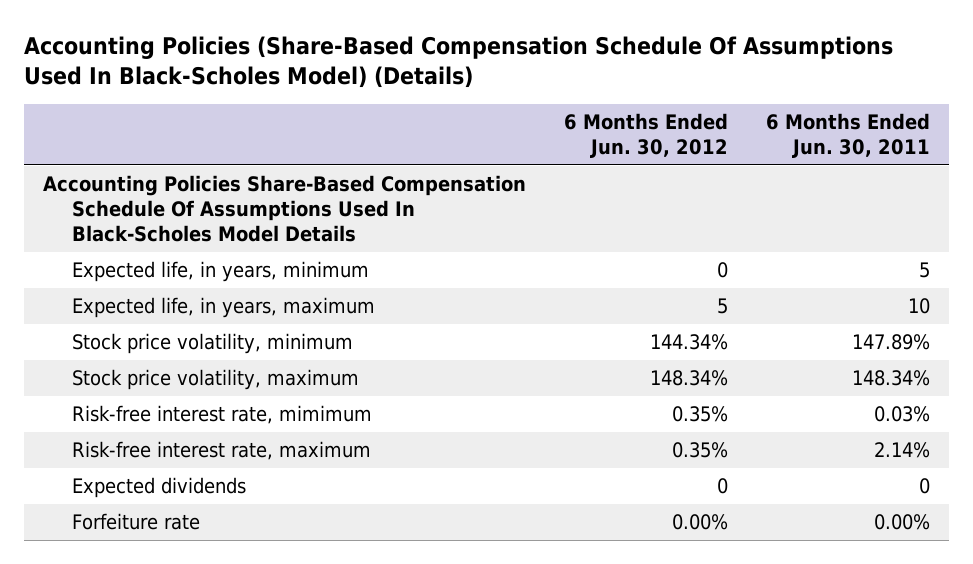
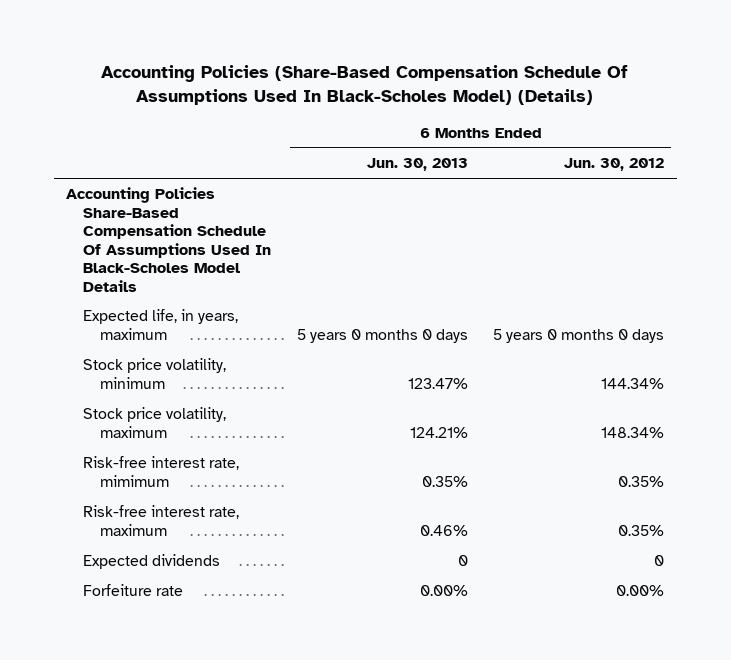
[765,113,930,158] 6 Months Ended Jun. 30, 2011 -> none
none -> [366,158,468,172] Jun. 30, 2013
[72,261,370,283] Expected life, in years, minimum -> none
[716,298,728,315] 5 -> [493,328,665,343] 5 years 0 months 0 days

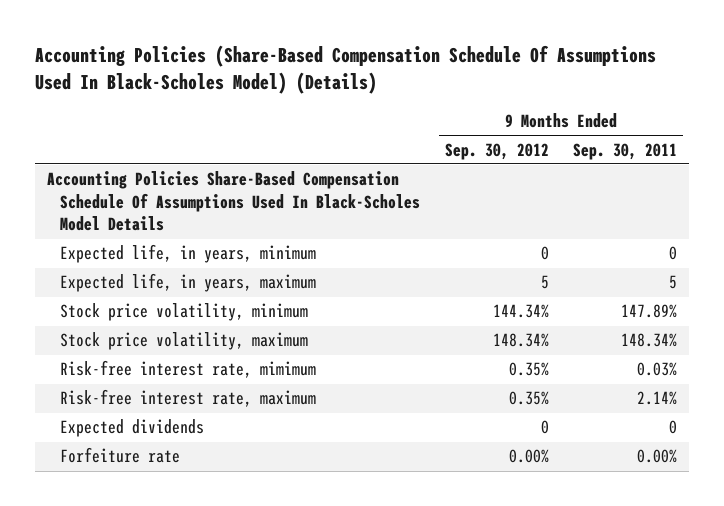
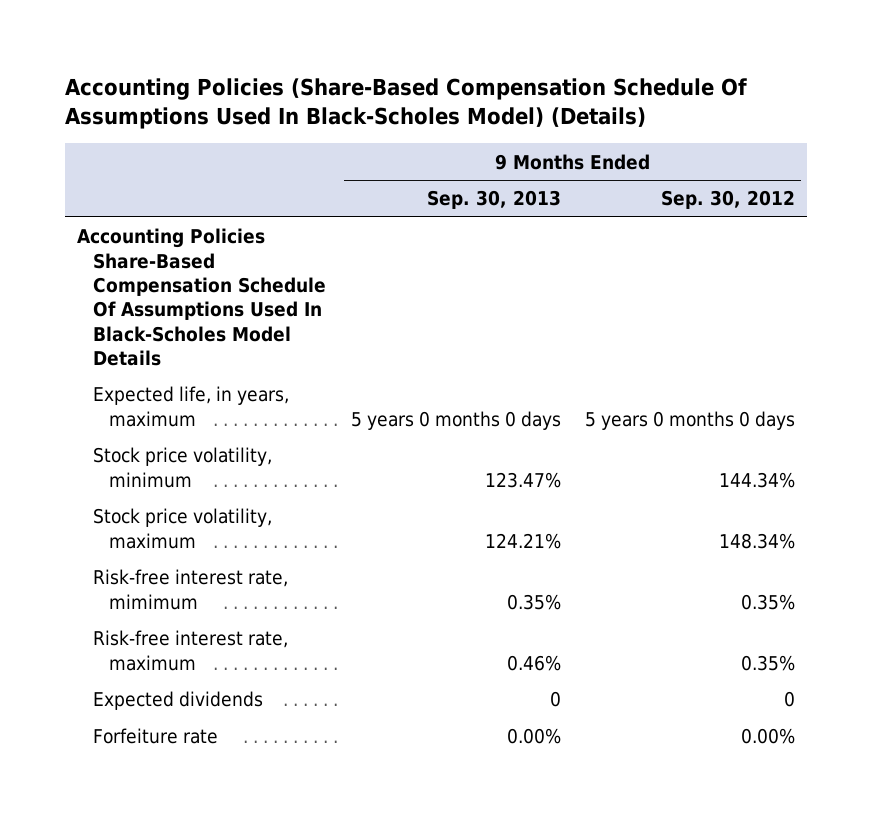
[573,142,678,160] Sep. 30, 2011 -> none
none -> [426,190,561,210] Sep. 30, 2013
[60,244,317,264] Expected life, in years, minimum -> none
[540,275,549,290] 5 -> [585,410,796,430] 5 years 0 months 0 days

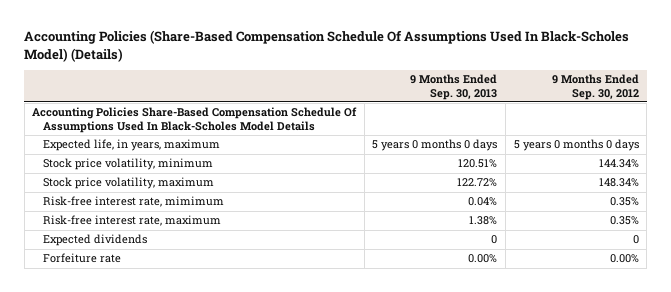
[484,471,561,488] 123.47% -> [458,159,498,169] 120.51%
[484,532,561,549] 124.21% -> [457,178,498,188] 122.72%
[506,593,561,610] 0.35% -> [468,197,498,207] 0.04%
[506,654,561,671] 0.46% -> [469,216,498,226] 1.38%

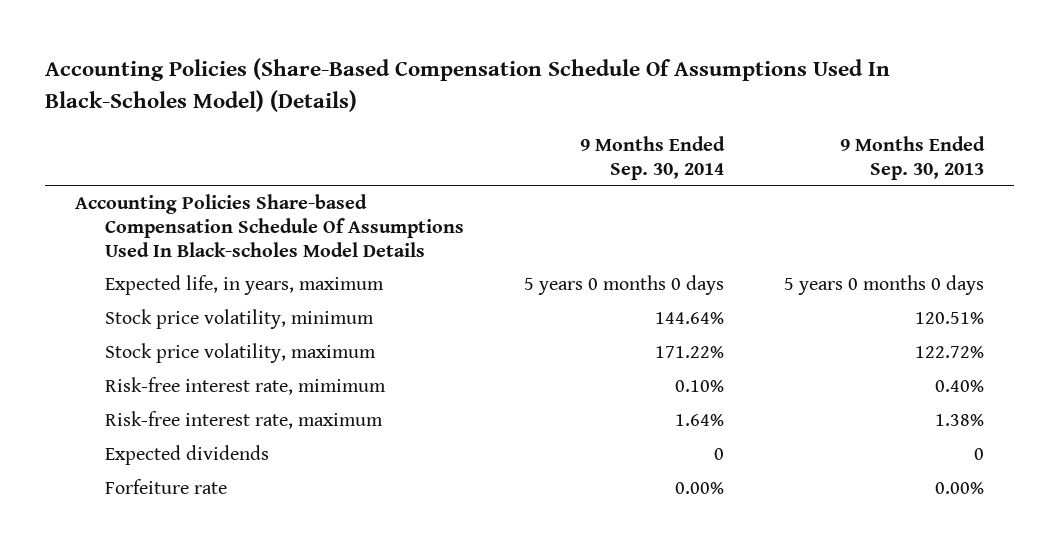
[551,74,639,100] 9 Months Ended Sep. 30, 2012 -> none
none -> [579,135,725,180] 9 Months Ended Sep. 30, 2014
[32,107,358,133] Accounting Policies Share-Based Compensation Schedule Of Assumptions Used In Black-Scholes Model Details -> [74,194,464,257] Accounting Policies Share-based Compensation Schedule Of Assumptions Used In Black-scholes Model Details
[468,197,498,207] 0.04% -> [935,380,985,393] 0.40%

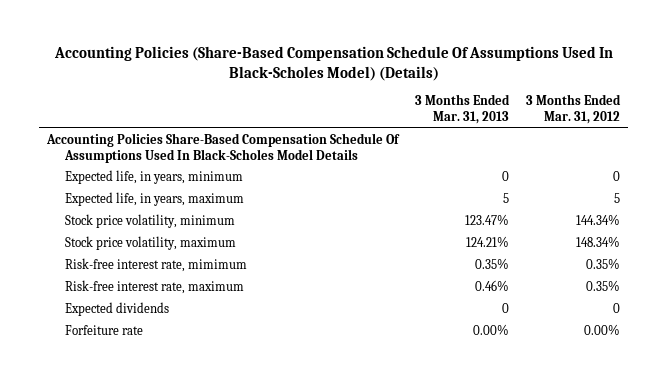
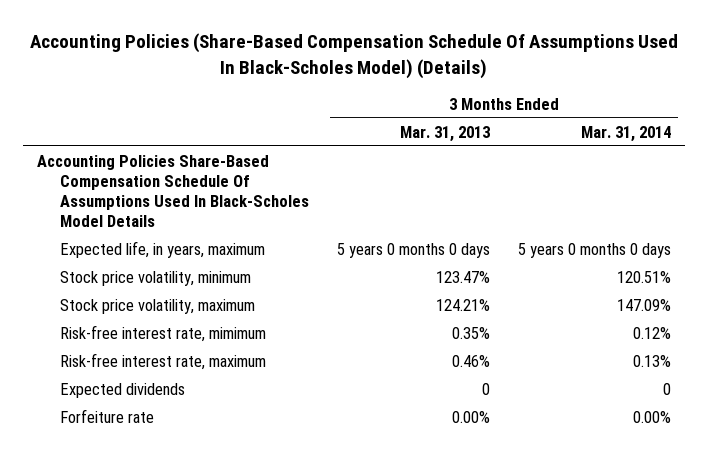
[525,94,621,125] 3 Months Ended Mar. 31, 2012 -> none
none -> [580,125,671,142] Mar. 31, 2014
[65,170,244,185] Expected life, in years, minimum -> none
[503,193,510,204] 5 -> [337,242,491,258] 5 years 0 months 0 days

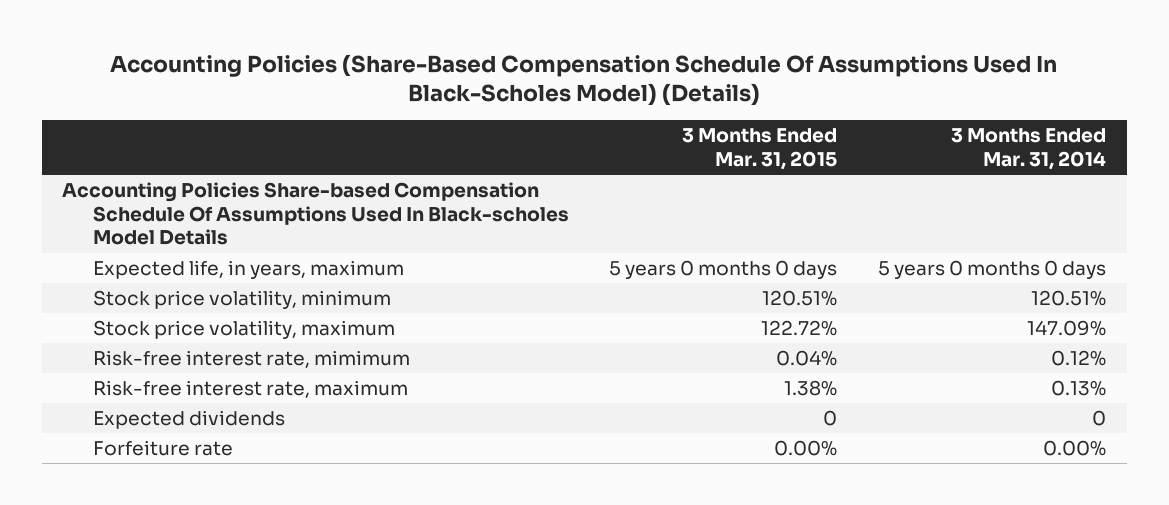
[400,125,491,142] Mar. 31, 2013 -> none
none -> [682,128,838,171] 3 Months Ended Mar. 31, 2015
[36,154,310,227] Accounting Policies Share-Based Compensation Schedule Of Assumptions Used In Black-Scholes Model Details -> [62,182,569,246] Accounting Policies Share-based Compensation Schedule Of Assumptions Used In Black-scholes Model Details

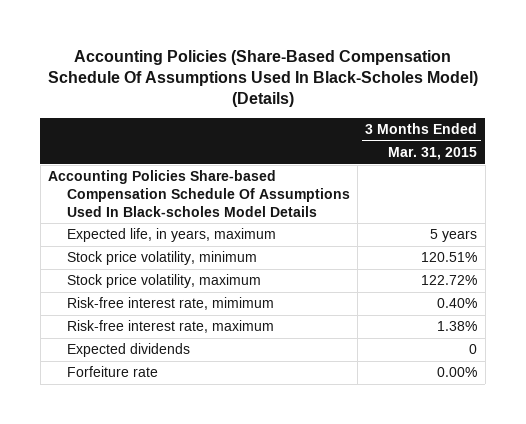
[951,128,1107,171] 3 Months Ended Mar. 31, 2014 -> none
[609,260,838,280] 5 years 0 months 0 days -> [430,229,478,243] 5 years
[776,350,838,367] 0.04% -> [437,298,478,309] 0.40%

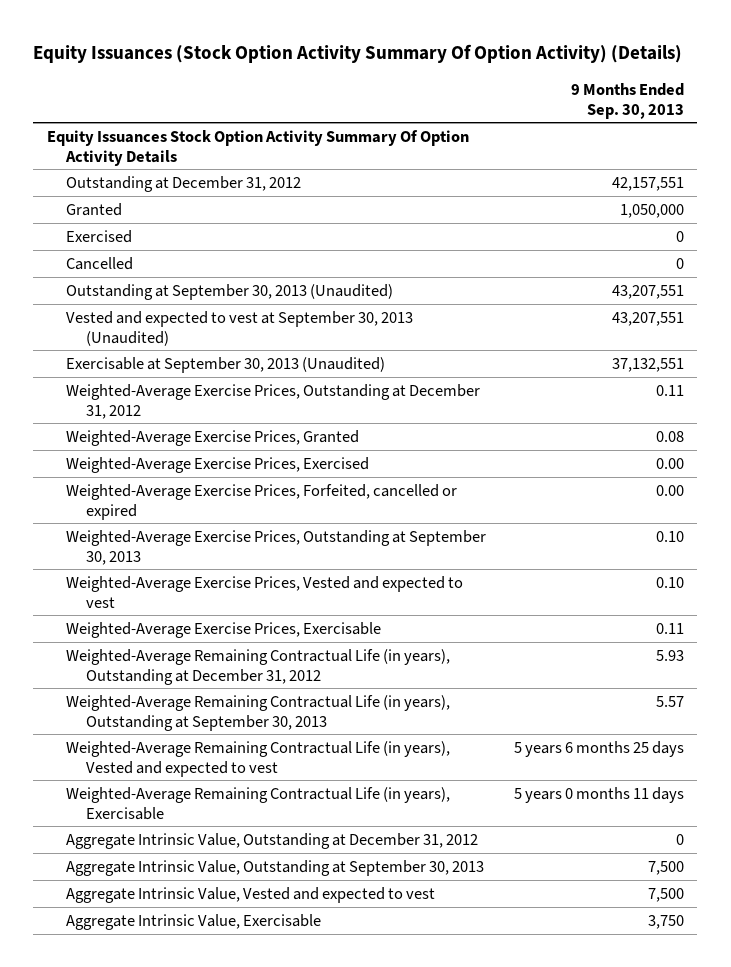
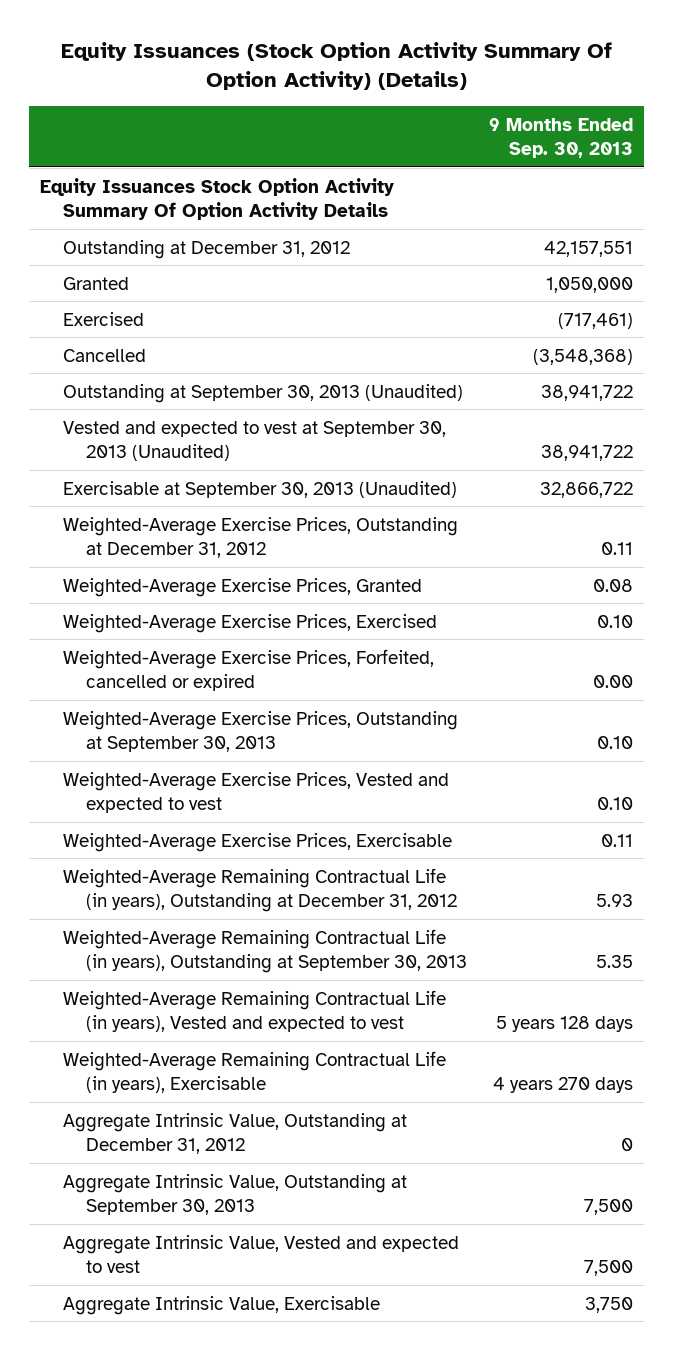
[675,230,684,242] 0 -> [558,312,634,329] (717,461)
[675,257,684,269] 0 -> [533,348,634,365] (3,548,368)
[611,284,684,299] 43,207,551 -> [541,384,634,401] 38,941,722
[611,311,684,326] 43,207,551 -> [541,444,634,461] 38,941,722
[611,357,684,372] 37,132,551 -> [540,481,634,498] 32,866,722
[655,457,684,469] 0.00 -> [597,614,634,628] 0.10
[655,695,684,707] 5.57 -> [596,954,634,968] 5.35
[513,740,684,757] 5 years 6 months 25 days -> [496,1015,634,1032] 5 years 128 days
[513,786,684,803] 5 years 0 months 11 days -> [493,1076,634,1093] 4 years 270 days

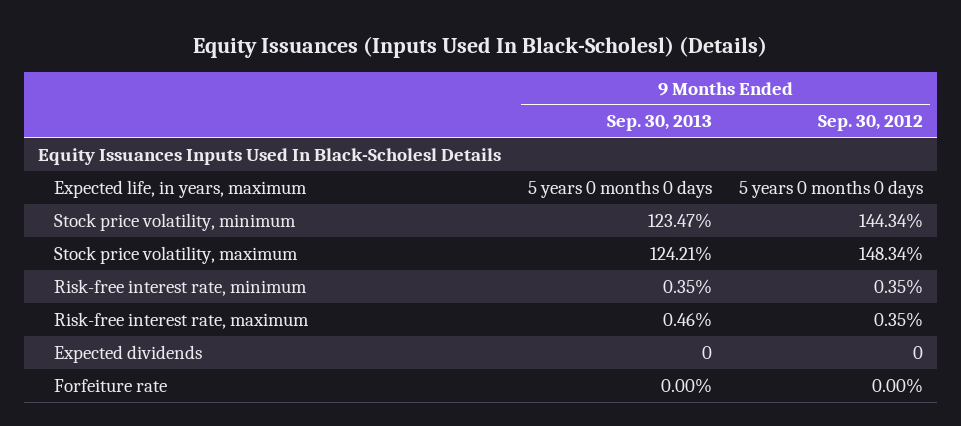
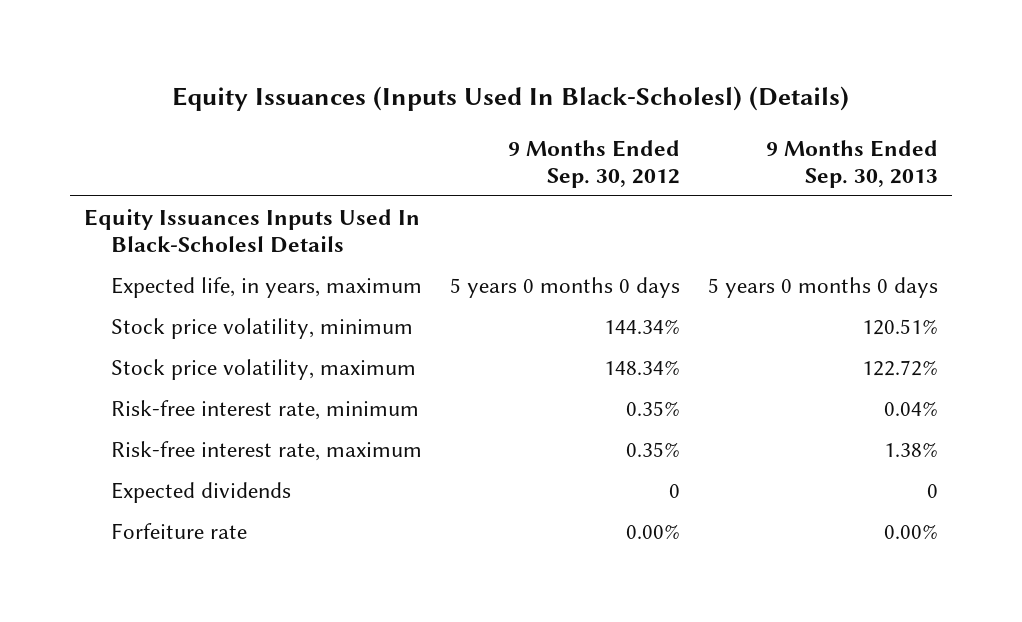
[647,212,712,228] 123.47% -> [862,318,939,335] 120.51%
[649,245,712,261] 124.21% -> [862,359,939,376] 122.72%
[662,278,712,294] 0.35% -> [884,400,939,416] 0.04%
[662,311,712,327] 0.46% -> [884,441,939,457] 1.38%

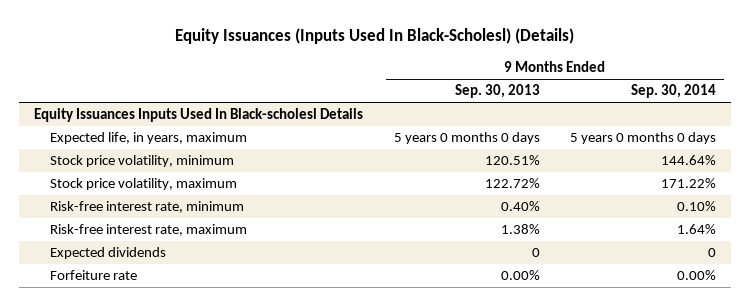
[508,139,681,188] 9 Months Ended Sep. 30, 2012 -> none
none -> [631,84,717,99] Sep. 30, 2014
[84,208,421,253] Equity Issuances Inputs Used In Black-Scholesl Details -> [34,108,364,123] Equity Issuances Inputs Used In Black-scholesl Details
[884,400,939,416] 0.04% -> [500,201,540,212] 0.40%

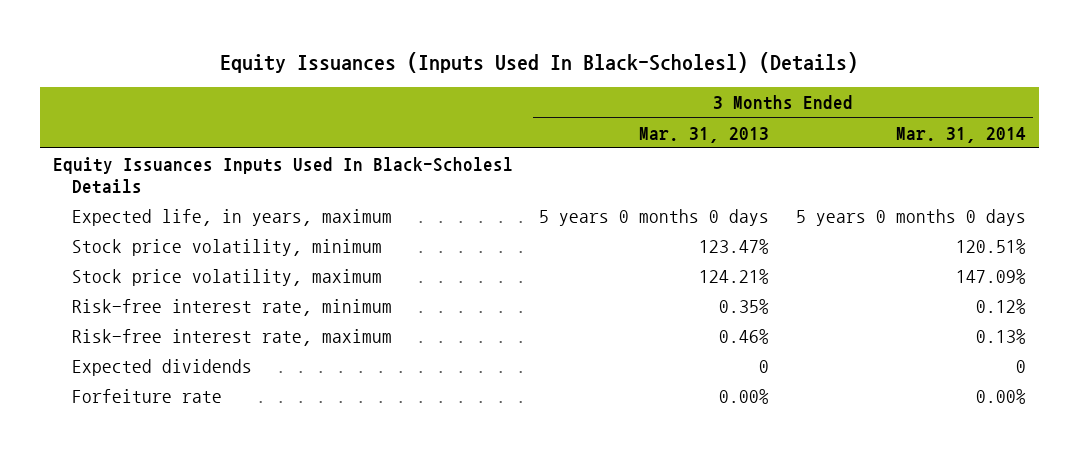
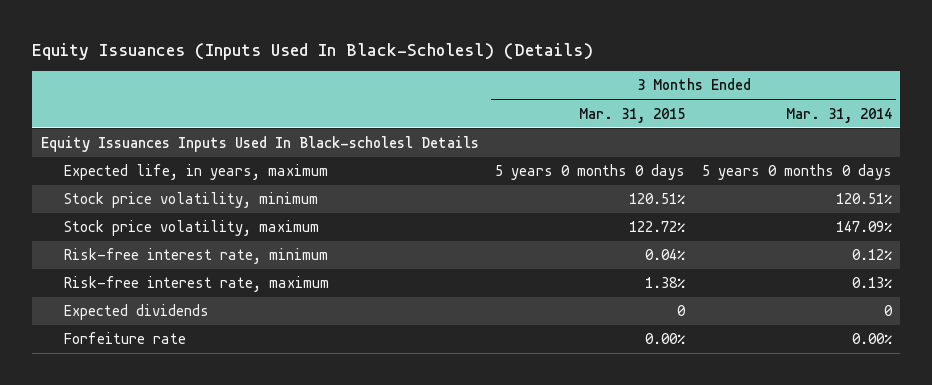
[639,126,770,143] Mar. 31, 2013 -> none
none -> [579,107,686,123] Mar. 31, 2015
[52,157,513,195] Equity Issuances Inputs Used In Black-Scholesl Details -> [40,136,479,153] Equity Issuances Inputs Used In Black-scholesl Details

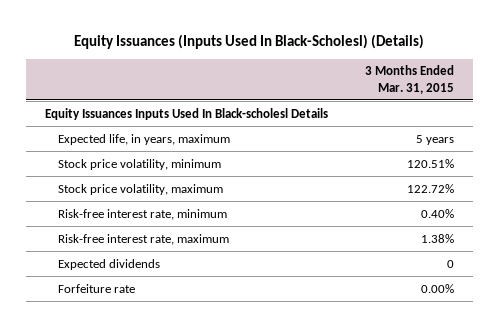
[785,107,892,123] Mar. 31, 2014 -> none
[495,164,686,181] 5 years 0 months 0 days -> [416,134,455,145] 5 years
[645,249,686,261] 0.04% -> [421,208,455,218] 0.40%

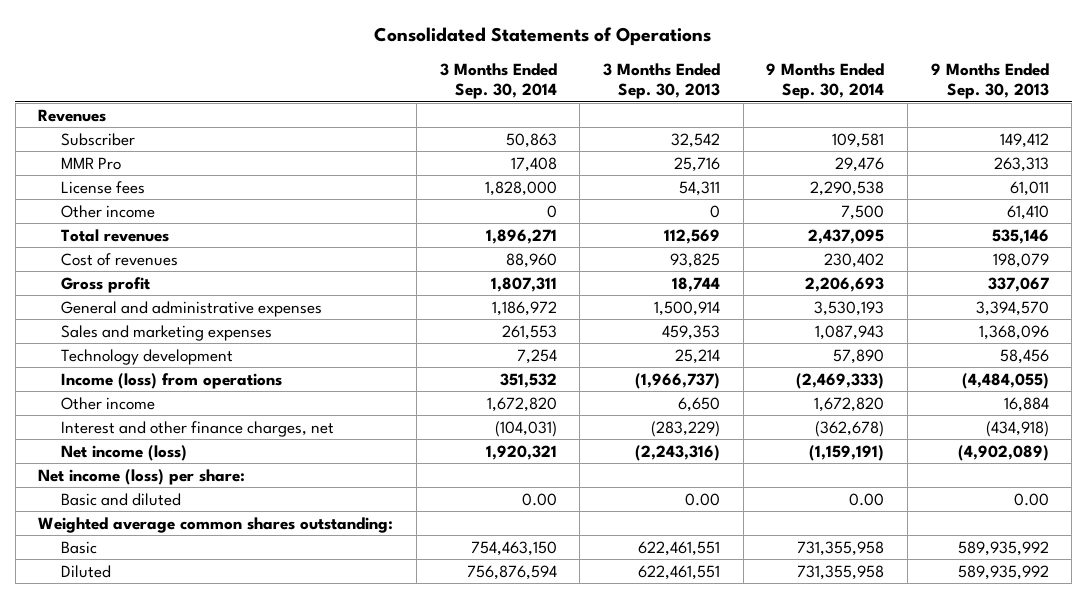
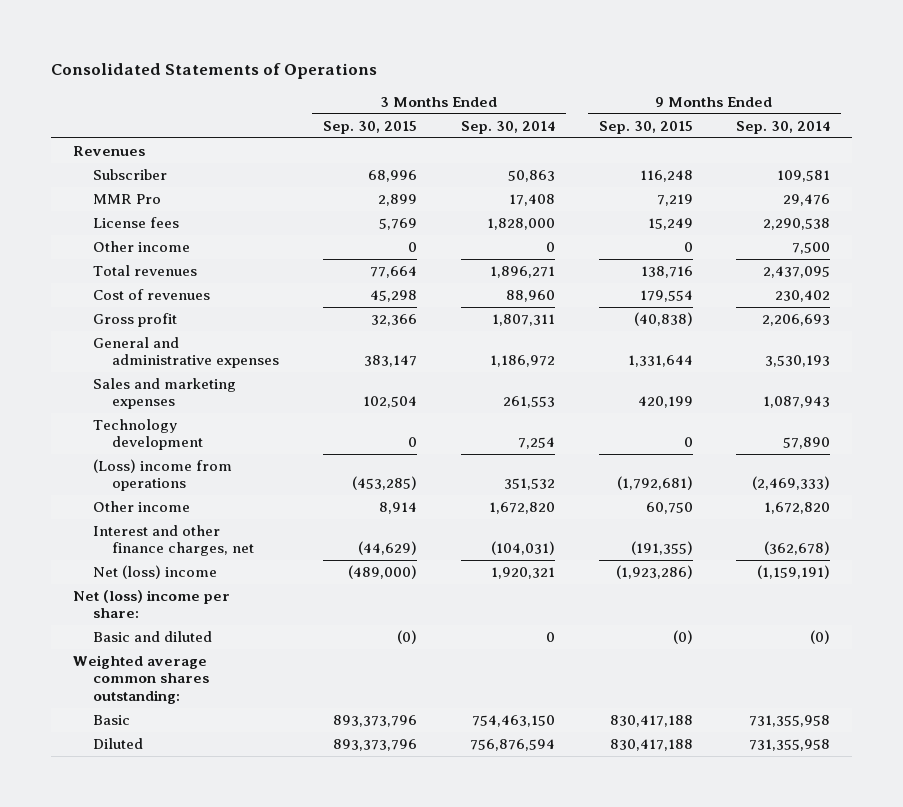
[602,63,720,100] 3 Months Ended Sep. 30, 2013 -> none
[930,63,1049,100] 9 Months Ended Sep. 30, 2013 -> none
none -> [323,120,418,134] Sep. 30, 2015
none -> [598,120,693,134] Sep. 30, 2015
[61,372,283,389] Income (loss) from operations -> [92,459,232,492] (Loss) income from operations
[61,444,188,461] Net income (loss) -> [92,565,217,580] Net (loss) income
[38,468,246,485] Net income (loss) per share: -> [73,590,231,619] Net (loss) income per share:
[521,492,557,506] 0.00 -> [545,632,555,643] 0
[849,492,885,506] 0.00 -> [810,630,831,645] (0)

